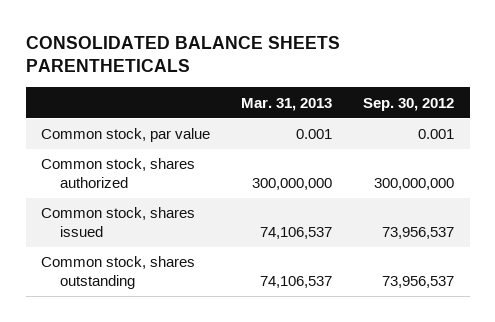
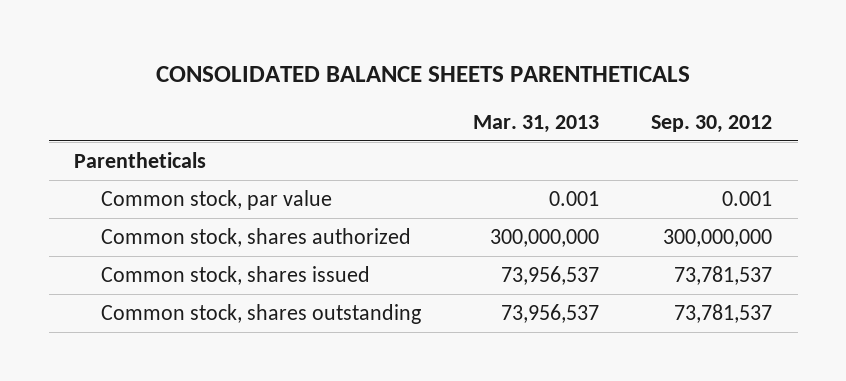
none -> [74,151,207,168] Parentheticals
[260,227,333,240] 74,106,537 -> [501,265,600,285] 73,956,537
[382,227,455,240] 73,956,537 -> [673,265,772,285] 73,781,537
[260,276,333,289] 74,106,537 -> [501,303,600,323] 73,956,537
[382,276,455,289] 73,956,537 -> [673,303,772,323] 73,781,537

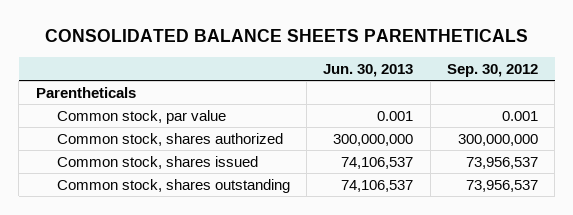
[473,114,600,133] Mar. 31, 2013 -> none
none -> [323,63,414,77] Jun. 30, 2013
[673,265,772,285] 73,781,537 -> [465,156,538,169] 73,956,537
[673,303,772,323] 73,781,537 -> [465,179,538,192] 73,956,537

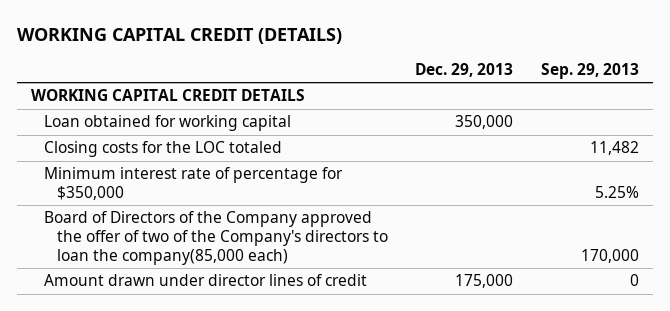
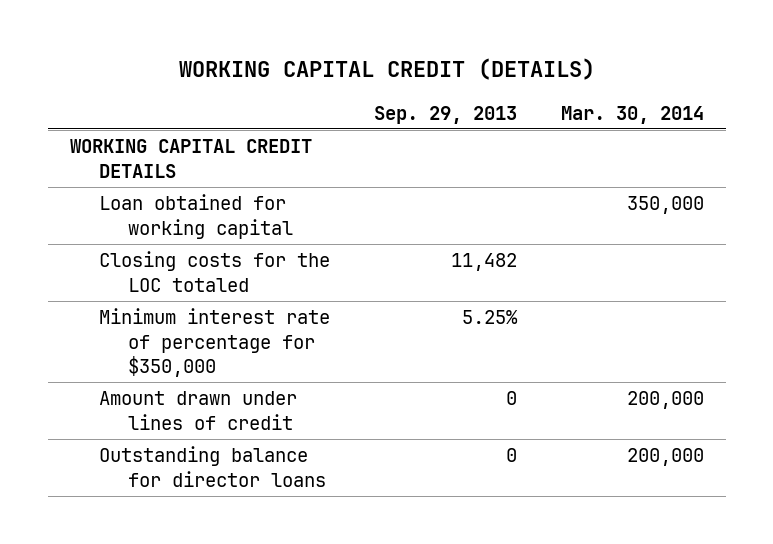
[415,62,514,77] Dec. 29, 2013 -> none
none -> [560,105,704,124] Mar. 30, 2014
[43,211,388,265] Board of Directors of the Company approved the offer of two of the Company's directors to loan the company(85,000 each) -> none
[43,274,367,287] Amount drawn under director lines of credit -> [98,391,297,430] Amount drawn under lines of credit
none -> [98,446,326,487] Outstanding balance for director loans

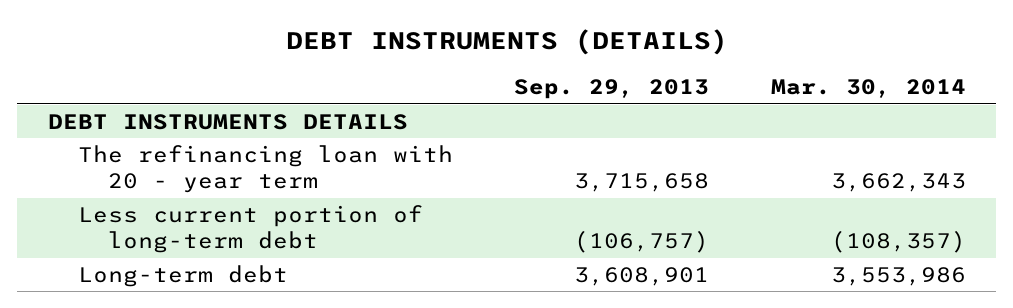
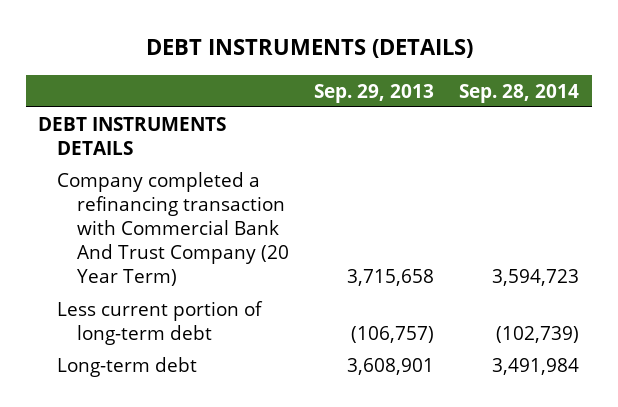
[770,79,966,99] Mar. 30, 2014 -> none
none -> [459,83,580,103] Sep. 28, 2014
[77,145,453,194] The refinancing loan with 20 - year term -> [57,171,289,287] Company completed a refinancing transaction with Commercial Bank And Trust Company (20 Year Term)

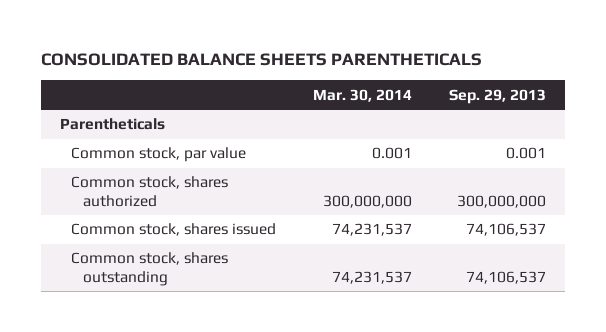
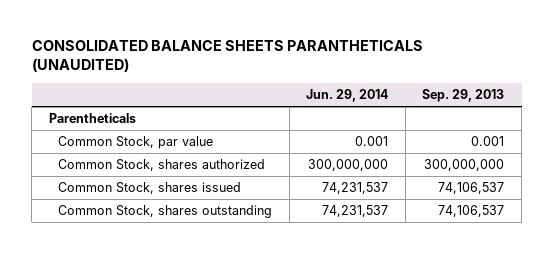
[41,53,483,67] CONSOLIDATED BALANCE SHEETS PARENTHETICALS -> [31,40,423,73] CONSOLIDATED BALANCE SHEETS PARANTHETICALS (UNAUDITED)
[313,88,413,102] Mar. 30, 2014 -> none
none -> [306,89,389,103] Jun. 29, 2014
[71,147,247,163] Common stock, par value -> [58,136,214,150] Common Stock, par value
[71,176,229,207] Common stock, shares authorized -> [58,159,266,172] Common Stock, shares authorized
[71,223,277,237] Common stock, shares issued -> [58,182,242,195] Common Stock, shares issued
[71,252,229,286] Common stock, shares outstanding -> [58,205,273,219] Common Stock, shares outstanding

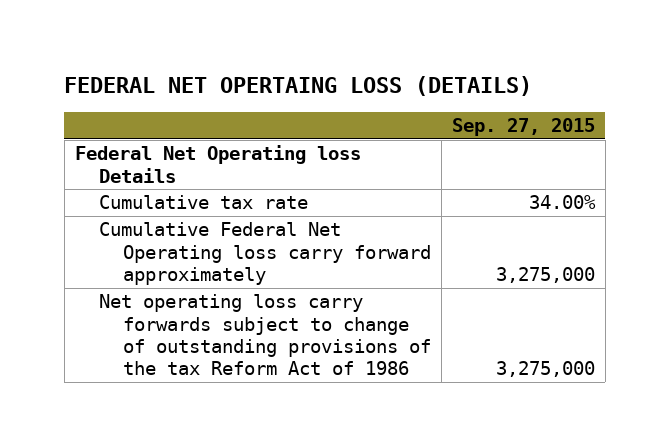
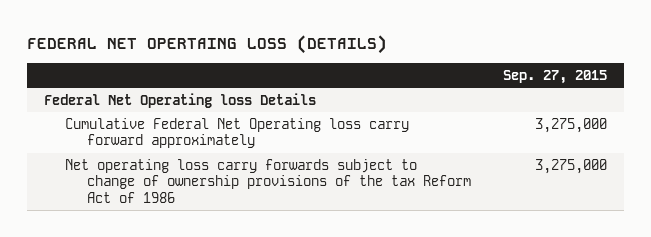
[98,195,308,210] Cumulative tax rate -> none
[98,294,432,375] Net operating loss carry forwards subject to change of outstanding provisions of the tax Reform Act of 1986 -> [65,158,471,203] Net operating loss carry forwards subject to change of ownership provisions of the tax Reform Act of 1986

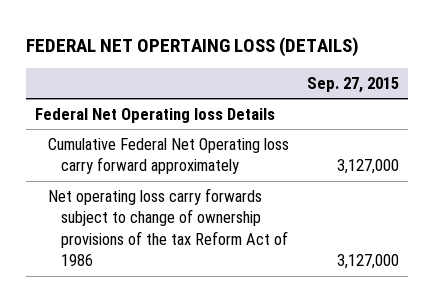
[535,117,608,133] 3,275,000 -> [336,159,399,175] 3,127,000
[535,158,608,174] 3,275,000 -> [336,254,399,270] 3,127,000

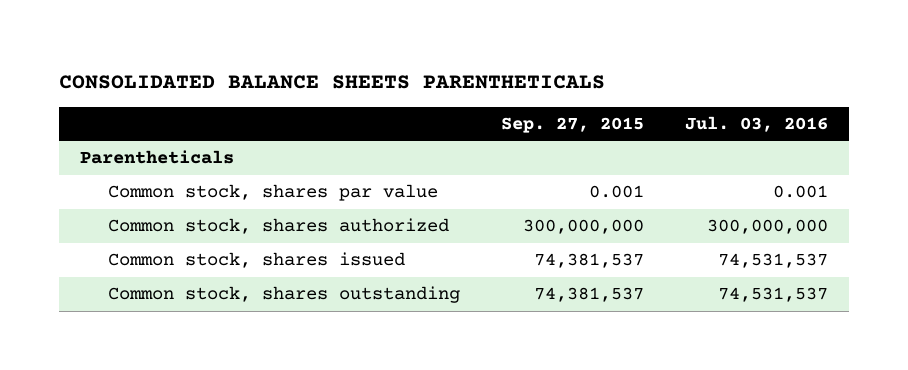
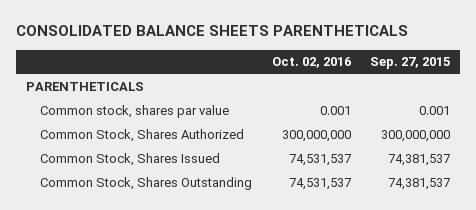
[685,116,829,133] Jul. 03, 2016 -> none
none -> [271,57,351,69] Oct. 02, 2016
[79,150,234,165] Parentheticals -> [25,81,144,91] PARENTHETICALS
[108,218,450,235] Common stock, shares authorized -> [40,128,245,142] Common Stock, Shares Authorized
[108,252,406,269] Common stock, shares issued -> [40,152,221,166] Common Stock, Shares Issued
[108,286,461,304] Common stock, shares outstanding -> [40,176,253,190] Common Stock, Shares Outstanding

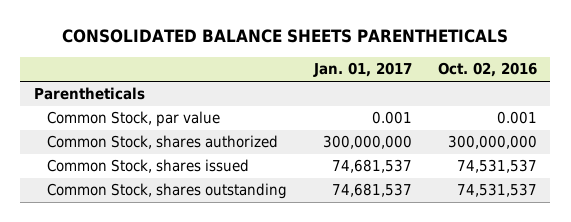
[370,57,451,70] Sep. 27, 2015 -> none
none -> [312,62,412,78] Jan. 01, 2017
[25,81,144,91] PARENTHETICALS -> [33,87,145,101] Parentheticals
[40,104,230,118] Common stock, shares par value -> [47,111,221,128] Common Stock, par value
[40,128,245,142] Common Stock, Shares Authorized -> [47,135,279,150] Common Stock, shares authorized
[40,152,221,166] Common Stock, Shares Issued -> [47,159,250,174] Common Stock, shares issued
[40,176,253,190] Common Stock, Shares Outstanding -> [47,183,288,200] Common Stock, shares outstanding

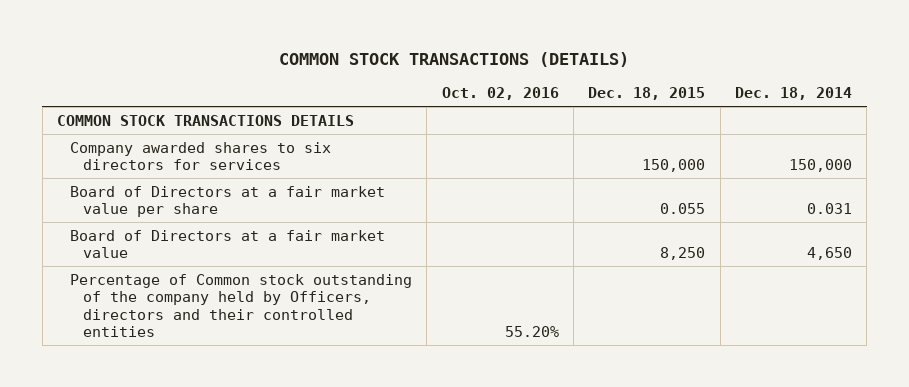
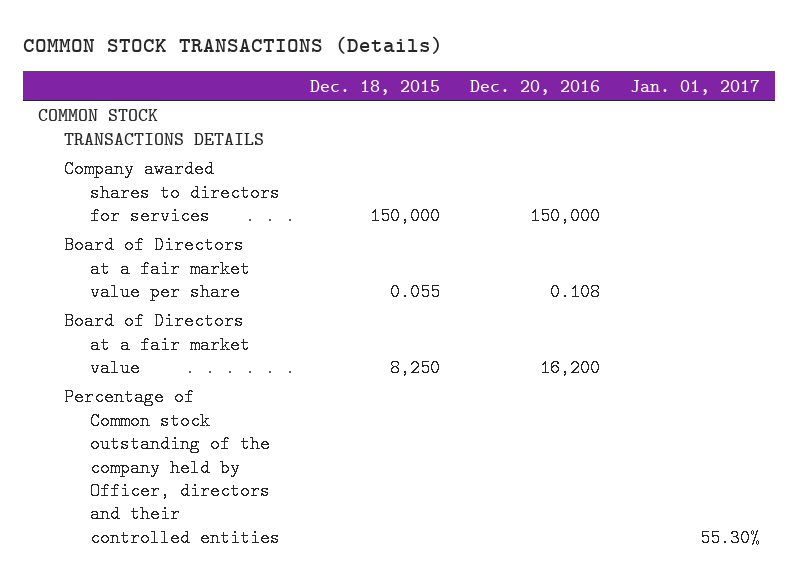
[279,51,630,67] COMMON STOCK TRANSACTIONS (DETAILS) -> [23,36,444,55] COMMON STOCK TRANSACTIONS (Details)
[441,87,559,101] Oct. 02, 2016 -> none
[734,87,852,101] Dec. 18, 2014 -> none
none -> [469,79,600,95] Dec. 20, 2016
none -> [629,79,760,95] Jan. 01, 2017
[69,141,331,171] Company awarded shares to six directors for services -> [63,160,280,226] Company awarded shares to directors for services
[69,273,412,338] Percentage of Common stock outstanding of the company held by Officers, directors and their controlled entities -> [63,388,280,547] Percentage of Common stock outstanding of the company held by Officer, directors and their controlled entities

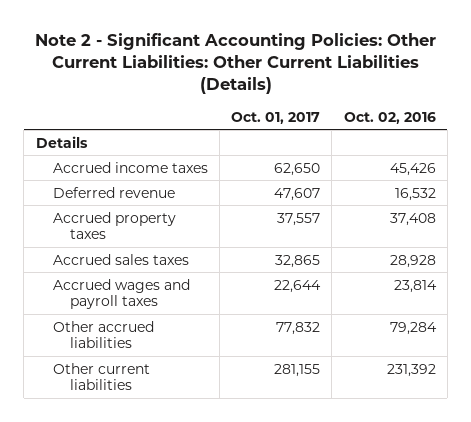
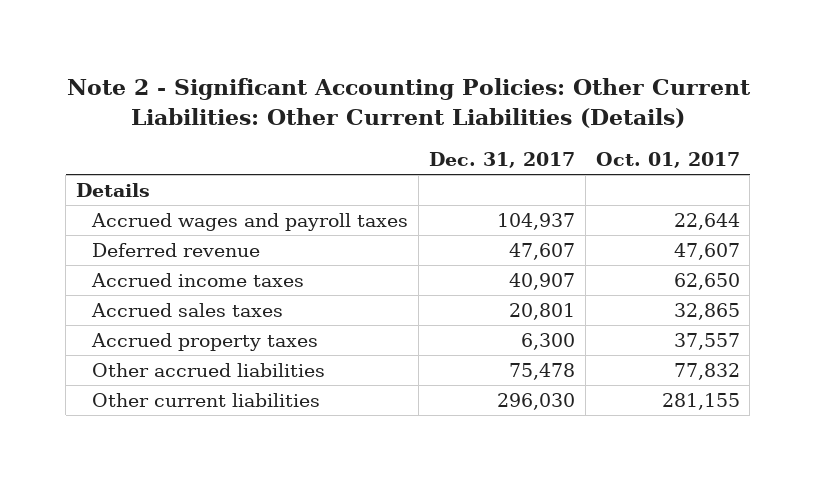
[343,111,436,124] Oct. 02, 2016 -> none
none -> [428,152,575,169] Dec. 31, 2017
[52,278,190,310] Accrued wages and payroll taxes -> [91,213,409,232] Accrued wages and payroll taxes
[52,161,208,173] Accrued income taxes -> [91,273,305,288] Accrued income taxes
[52,211,176,240] Accrued property taxes -> [91,333,319,352] Accrued property taxes

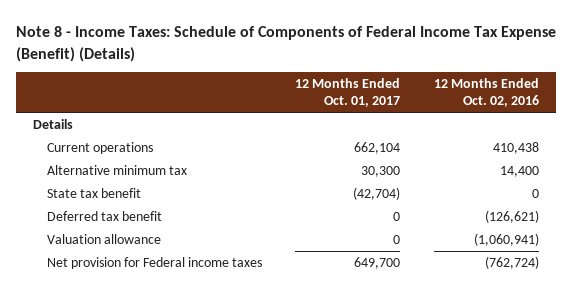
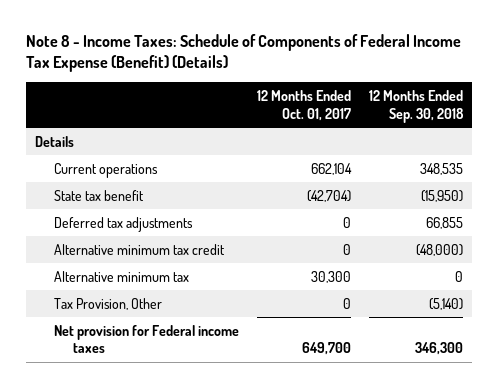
[434,78,540,108] 12 Months Ended Oct. 02, 2016 -> none
none -> [368,89,464,123] 12 Months Ended Sep. 30, 2018
[46,234,161,245] Valuation allowance -> none
[46,211,162,222] Deferred tax benefit -> [54,216,194,232] Deferred tax adjustments
none -> [54,243,226,255] Alternative minimum tax credit
[46,165,187,176] Alternative minimum tax -> [54,270,190,282] Alternative minimum tax
none -> [54,297,163,310] Tax Provision, Other

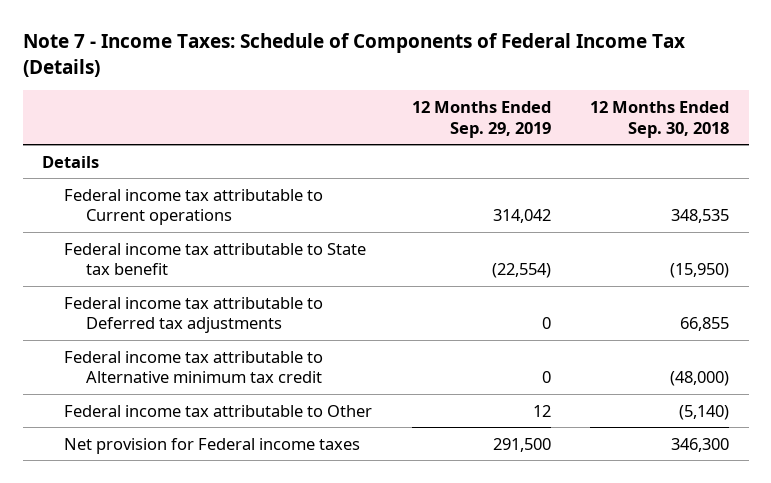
[25,34,461,73] Note 8 - Income Taxes: Schedule of Components of Federal Income Tax Expense (Benefit) (Details) -> [22,33,685,77] Note 7 - Income Taxes: Schedule of Components of Federal Income Tax (Details)
[256,89,351,121] 12 Months Ended Oct. 01, 2017 -> none
none -> [411,101,551,138] 12 Months Ended Sep. 29, 2019
[54,270,190,282] Alternative minimum tax -> none
[54,162,159,178] Current operations -> [64,188,324,226] Federal income tax attributable to Current operations
[54,189,145,201] State tax benefit -> [64,242,367,276] Federal income tax attributable to State tax benefit
[54,216,194,232] Deferred tax adjustments -> [64,296,324,334] Federal income tax attributable to Deferred tax adjustments
[54,243,226,255] Alternative minimum tax credit -> [64,350,324,384] Federal income tax attributable to Alternative minimum tax credit
[54,297,163,310] Tax Provision, Other -> [64,404,373,417] Federal income tax attributable to Other

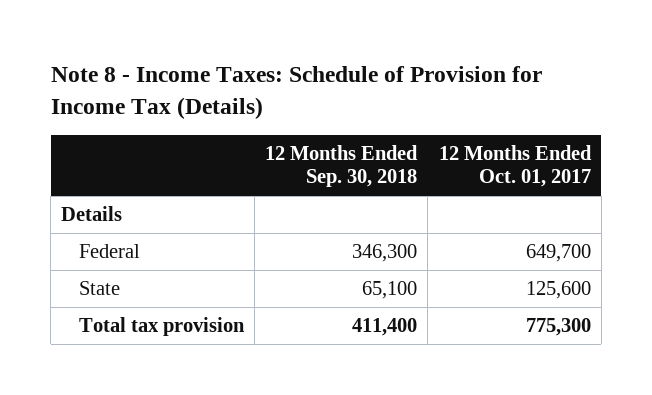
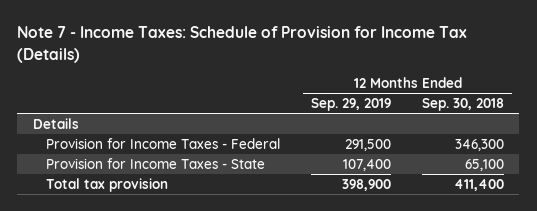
[50,66,542,120] Note 8 - Income Taxes: Schedule of Provision for Income Tax (Details) -> [17,26,468,63] Note 7 - Income Taxes: Schedule of Provision for Income Tax (Details)
[438,144,592,188] 12 Months Ended Oct. 01, 2017 -> none
none -> [311,97,392,111] Sep. 29, 2019
[79,244,141,259] Federal -> [46,137,281,149] Provision for Income Taxes - Federal
[79,281,121,296] State -> [46,157,266,169] Provision for Income Taxes - State

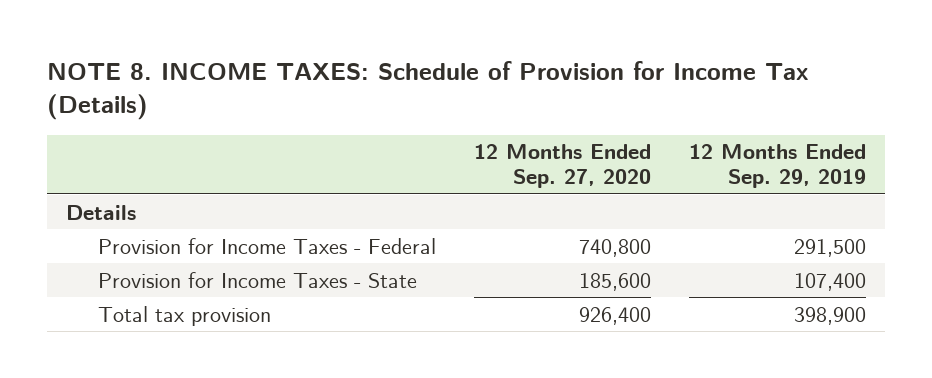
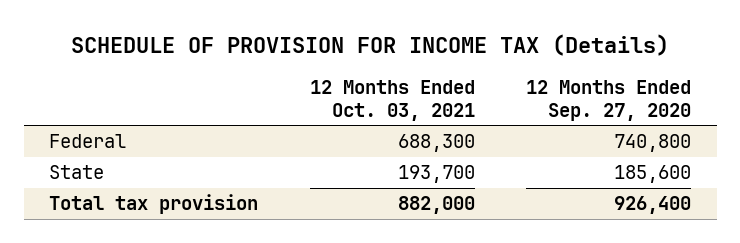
[47,61,810,121] NOTE 8. INCOME TAXES: Schedule of Provision for Income Tax (Details) -> [71,33,670,56] SCHEDULE OF PROVISION FOR INCOME TAX (Details)
[688,144,866,189] 12 Months Ended Sep. 29, 2019 -> none
none -> [309,79,475,121] 12 Months Ended Oct. 03, 2021
[66,204,137,220] Details -> none
[97,237,436,254] Provision for Income Taxes - Federal -> [49,134,127,149] Federal
[97,271,417,288] Provision for Income Taxes - State -> [49,165,105,180] State

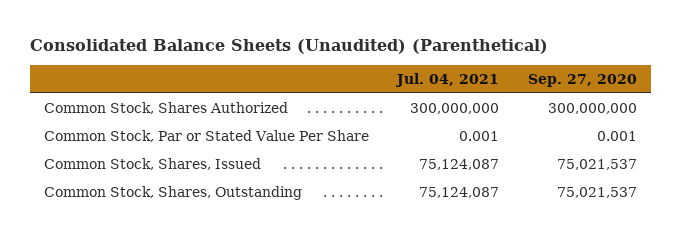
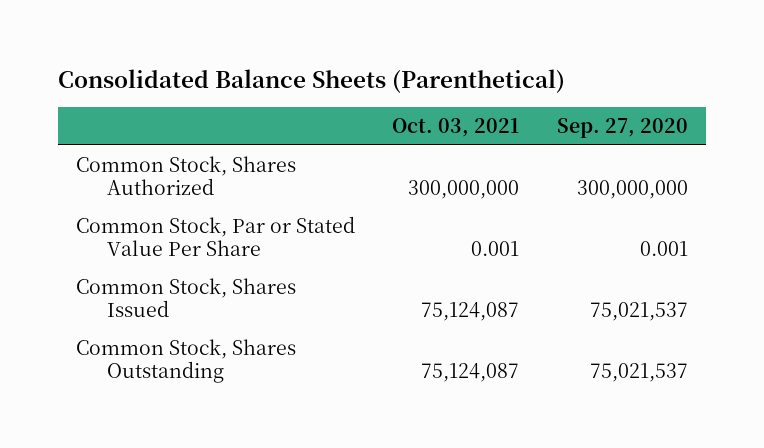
[30,39,549,55] Consolidated Balance Sheets (Unaudited) (Parenthetical) -> [57,68,565,93] Consolidated Balance Sheets (Parenthetical)
[395,72,500,87] Jul. 04, 2021 -> none
none -> [392,118,520,138] Oct. 03, 2021
[44,157,262,170] Common Stock, Shares, Issued -> [76,277,297,318] Common Stock, Shares Issued
[44,185,303,200] Common Stock, Shares, Outstanding -> [76,338,297,384] Common Stock, Shares Outstanding

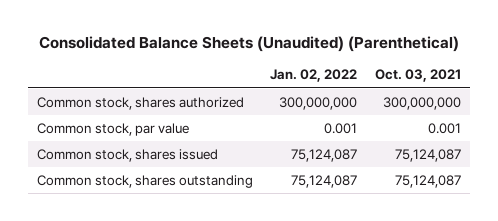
[57,68,565,93] Consolidated Balance Sheets (Parenthetical) -> [38,36,459,53] Consolidated Balance Sheets (Unaudited) (Parenthetical)
[556,118,688,139] Sep. 27, 2020 -> none
none -> [270,69,358,83] Jan. 02, 2022
[76,155,297,196] Common Stock, Shares Authorized -> [36,96,244,110] Common stock, shares authorized
[76,215,356,257] Common Stock, Par or Stated Value Per Share -> [36,122,189,136] Common stock, par value
[76,277,297,318] Common Stock, Shares Issued -> [36,148,218,162] Common stock, shares issued
[76,338,297,384] Common Stock, Shares Outstanding -> [36,174,253,188] Common stock, shares outstanding

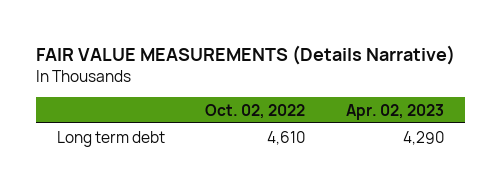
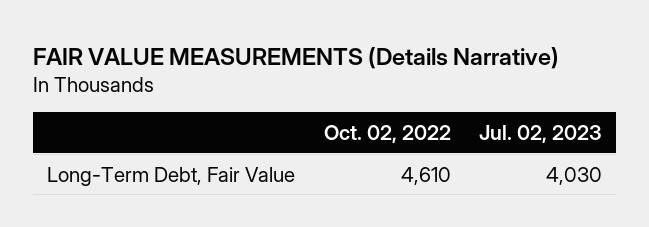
[346,103,445,120] Apr. 02, 2023 -> none
none -> [478,124,602,143] Jul. 02, 2023
[56,130,165,147] Long term debt -> [47,166,296,186] Long-Term Debt, Fair Value

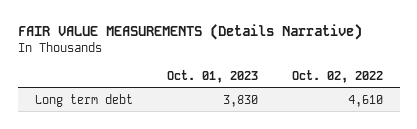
[478,124,602,143] Jul. 02, 2023 -> none
none -> [166,69,258,83] Oct. 01, 2023
[47,166,296,186] Long-Term Debt, Fair Value -> [34,93,133,107] Long term debt

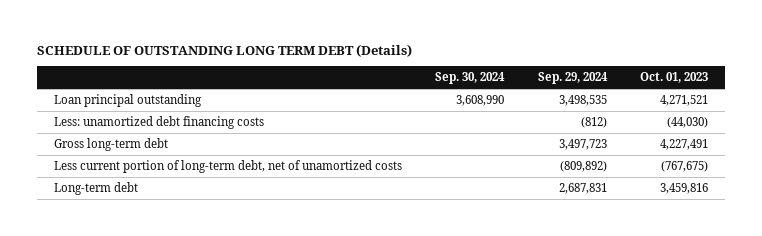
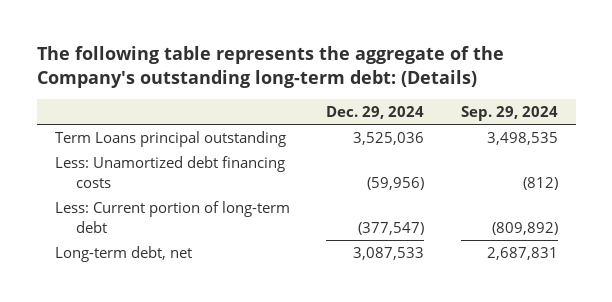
[36,43,412,57] SCHEDULE OF OUTSTANDING LONG TERM DEBT (Details) -> [36,46,504,88] The following table represents the aggregate of the Company's outstanding long-term debt: (Details)
[435,72,506,85] Sep. 30, 2024 -> none
[640,72,709,84] Oct. 01, 2023 -> none
none -> [326,106,425,120] Dec. 29, 2024
[53,138,168,152] Gross long-term debt -> none
[53,94,202,108] Loan principal outstanding -> [54,131,286,148] Term Loans principal outstanding
[53,116,264,130] Less: unamortized debt financing costs -> [54,156,285,188] Less: Unamortized debt financing costs
[53,160,402,174] Less current portion of long-term debt, net of unamortized costs -> [54,201,290,233] Less: Current portion of long-term debt
[53,182,138,196] Long-term debt -> [54,246,192,263] Long-term debt, net

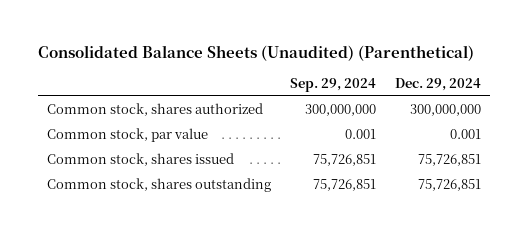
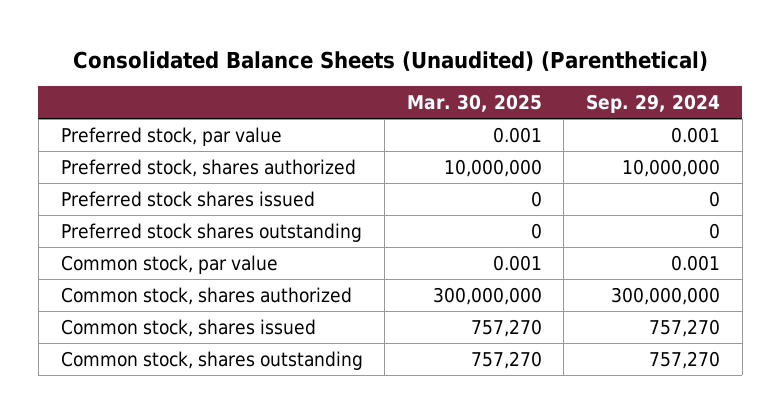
[394,77,481,91] Dec. 29, 2024 -> none
none -> [406,94,542,113] Mar. 30, 2025
none -> [60,126,282,146] Preferred stock, par value
none -> [60,158,356,177] Preferred stock, shares authorized
none -> [60,190,315,207] Preferred stock shares issued
none -> [60,222,362,242] Preferred stock shares outstanding
[47,103,264,117] Common stock, shares authorized -> [60,286,352,305] Common stock, shares authorized
[313,154,377,167] 75,726,851 -> [649,318,721,337] 757,270
[313,179,377,192] 75,726,851 -> [649,350,721,369] 757,270

